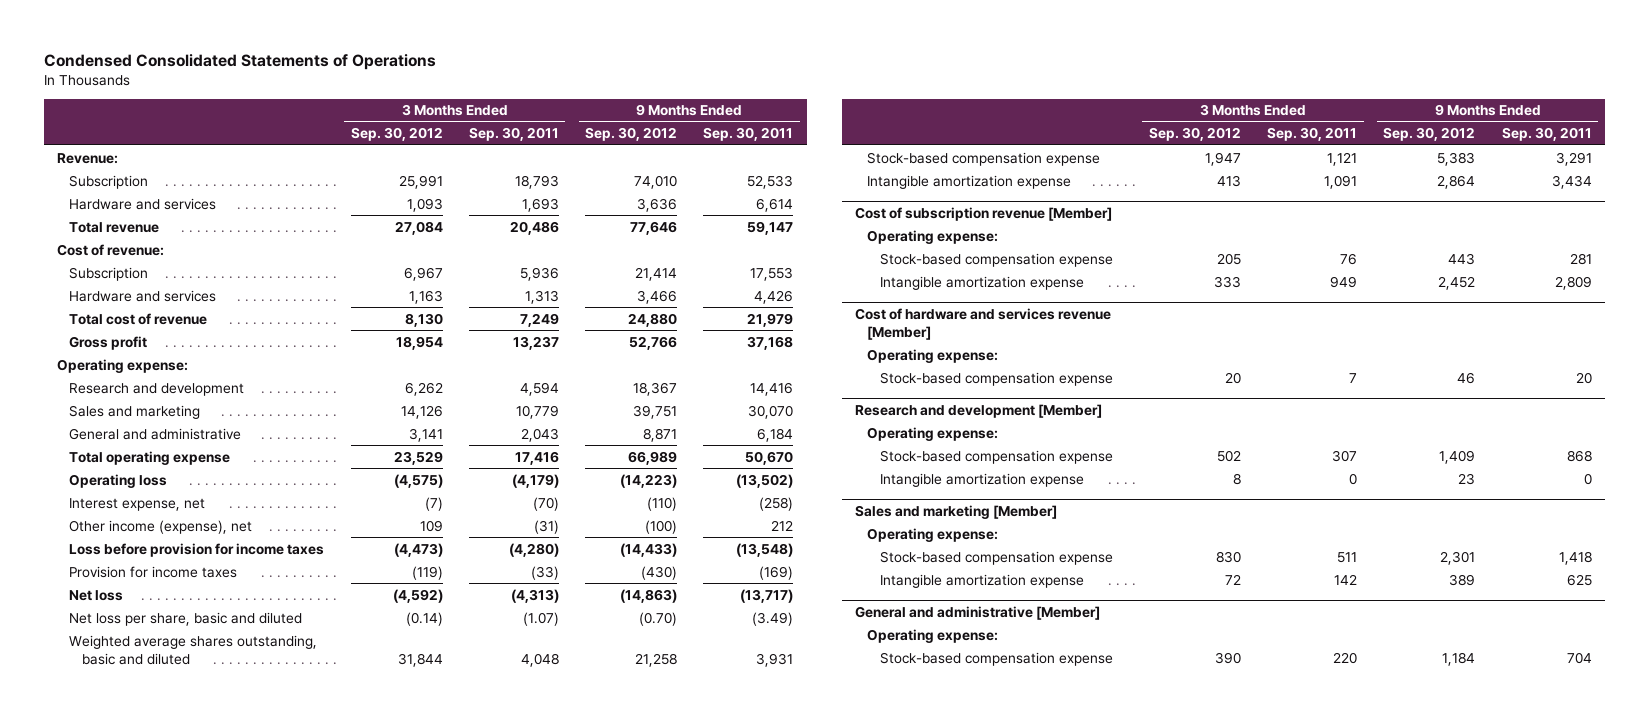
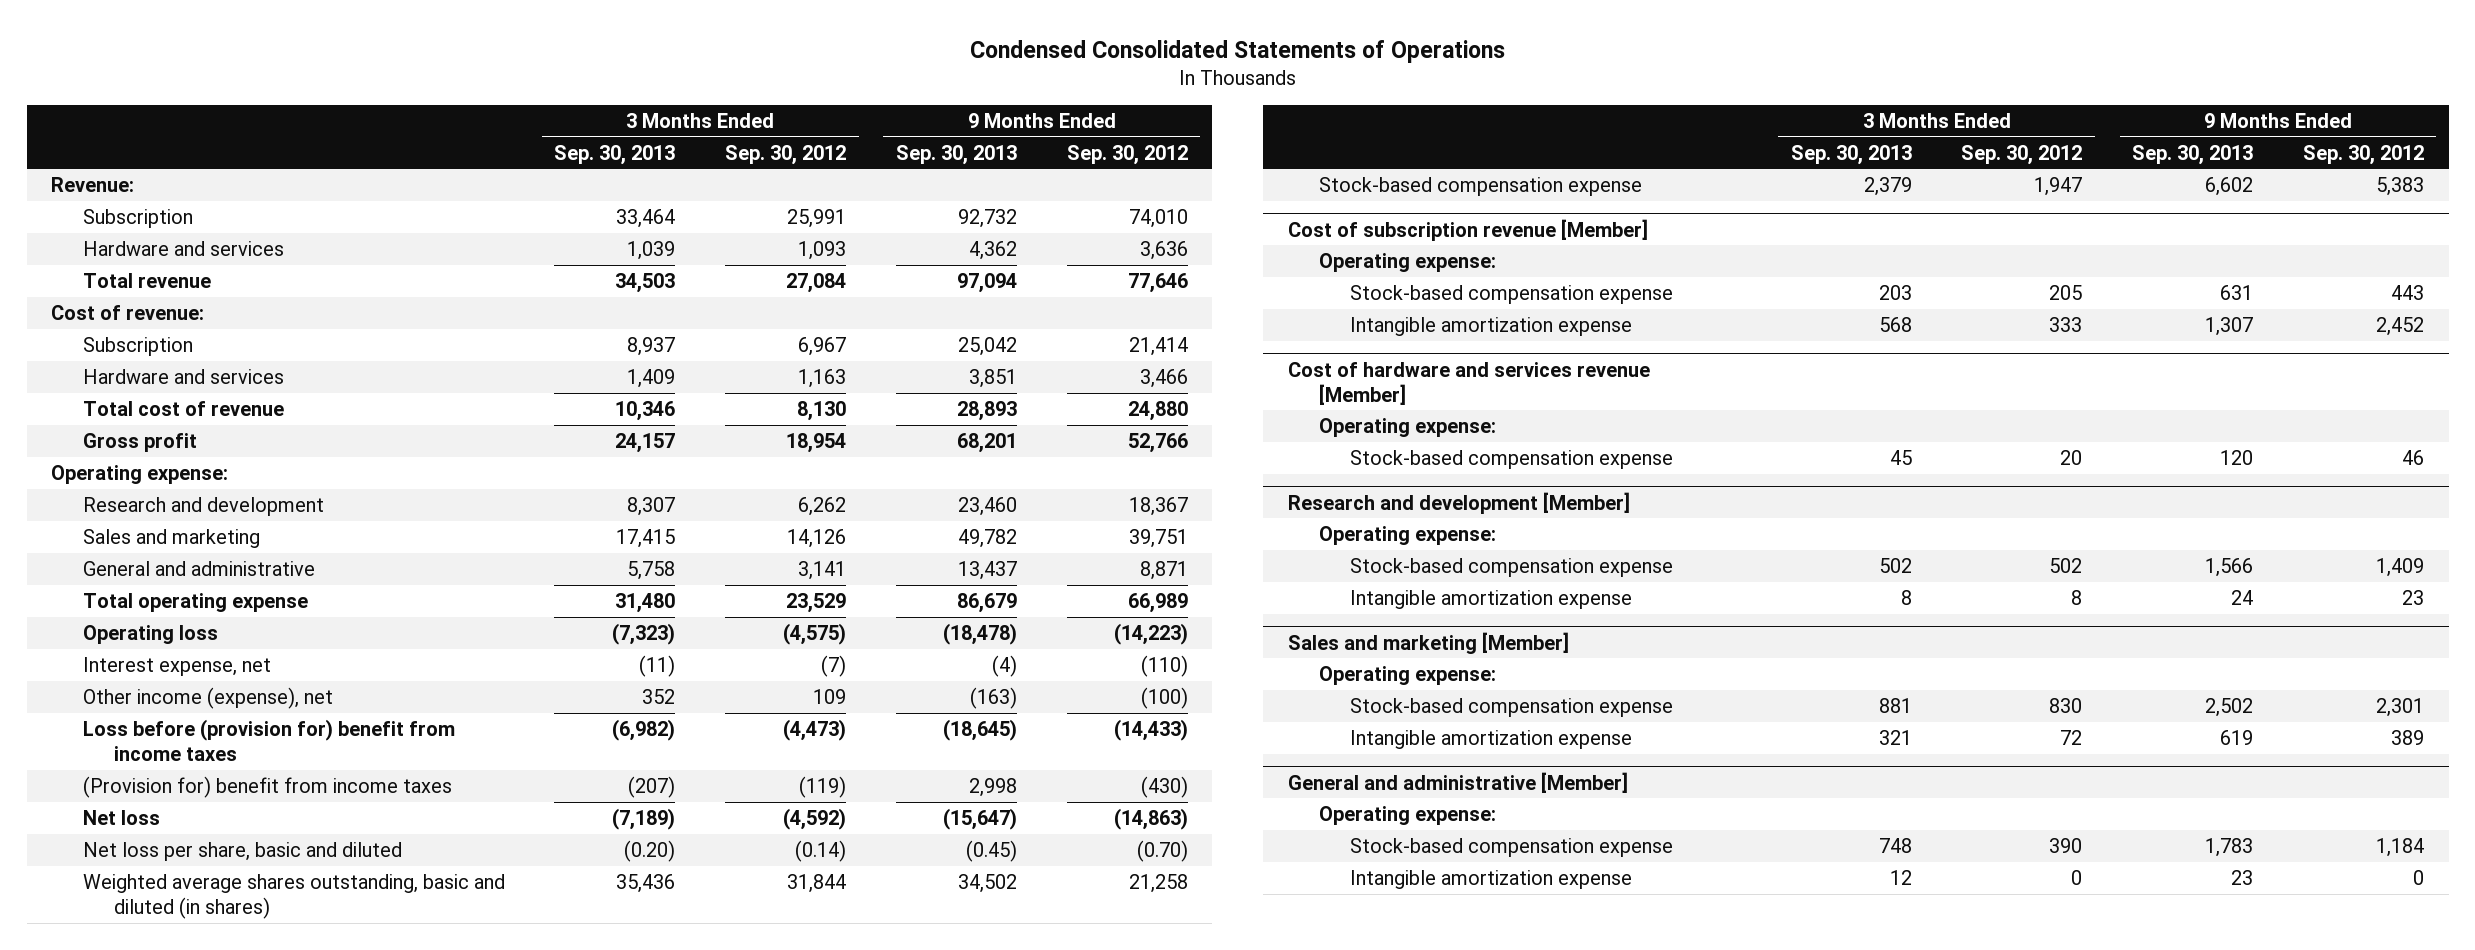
[468,127,559,142] Sep. 30, 2011 -> none
[703,127,794,142] Sep. 30, 2011 -> none
none -> [554,144,676,165] Sep. 30, 2013
none -> [895,144,1017,165] Sep. 30, 2013
[69,542,325,557] Loss before provision for income taxes -> [82,718,455,762] Loss before (provision for) benefit from income taxes
[69,565,238,578] Provision for income taxes -> [82,775,452,798] (Provision for) benefit from income taxes
[69,634,318,665] Weighted average shares outstanding, basic and diluted -> [82,873,505,920] Weighted average shares outstanding, basic and diluted (in shares)
[867,174,1072,189] Intangible amortization expense -> none
none -> [1350,869,1633,889] Intangible amortization expense

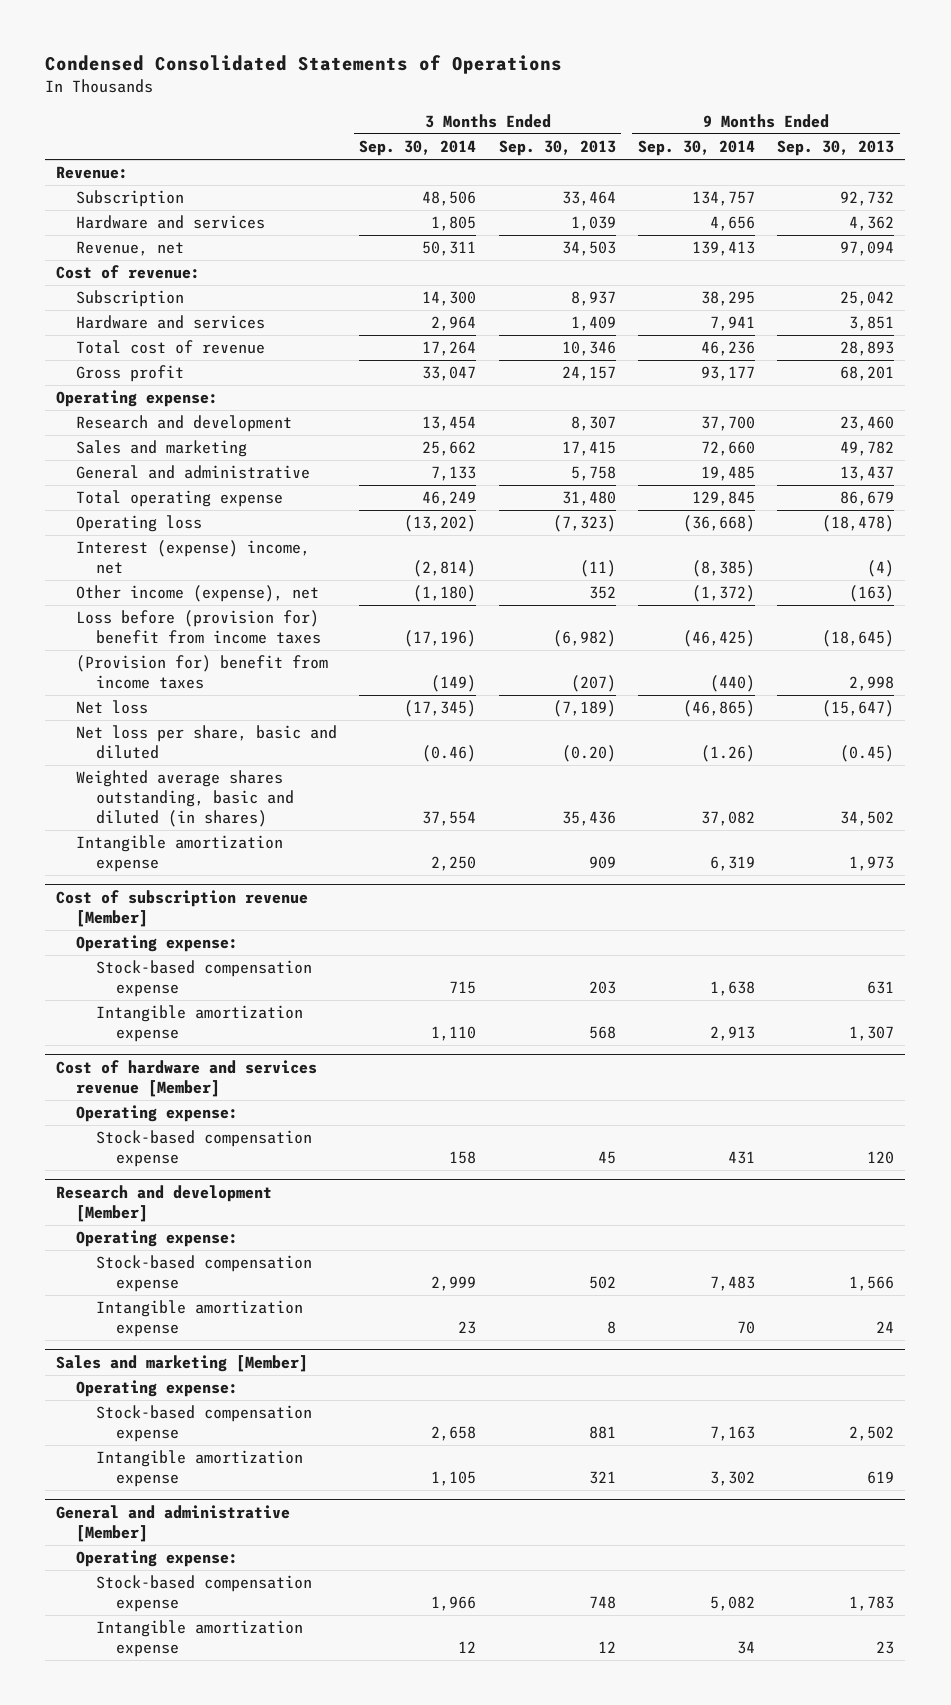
[725,144,847,165] Sep. 30, 2012 -> none
[1066,144,1188,165] Sep. 30, 2012 -> none
none -> [359,140,477,157] Sep. 30, 2014
none -> [638,140,756,157] Sep. 30, 2014
[82,272,211,288] Total revenue -> [76,241,185,257] Revenue, net
[82,656,271,676] Interest expense, net -> [76,540,311,575] Interest (expense) income, net
[1318,176,1642,196] Stock-based compensation expense -> none
none -> [76,835,284,873] Intangible amortization expense

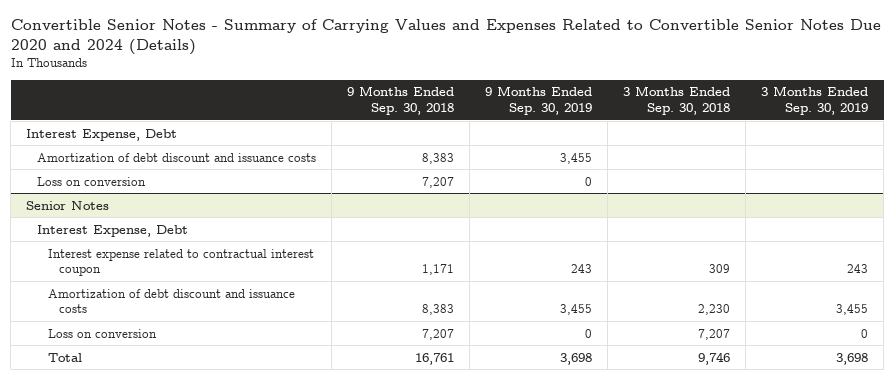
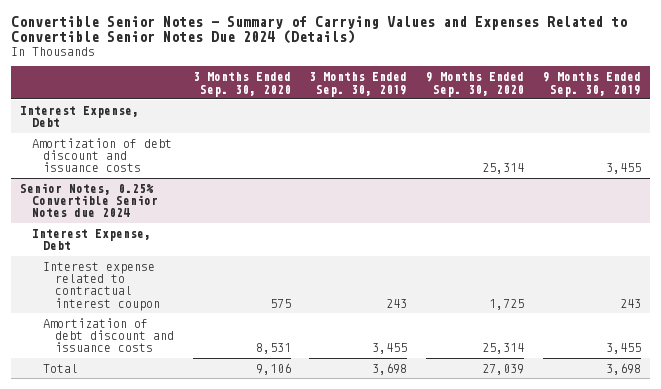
[10,19,881,56] Convertible Senior Notes - Summary of Carrying Values and Expenses Related to Convertible Senior Notes Due 2020 and 2024 (Details) -> [10,15,627,45] Convertible Senior Notes - Summary of Carrying Values and Expenses Related to Convertible Senior Notes Due 2024 (Details)
[347,86,455,116] 9 Months Ended Sep. 30, 2018 -> none
[623,86,731,116] 3 Months Ended Sep. 30, 2018 -> none
none -> [192,72,291,97] 3 Months Ended Sep. 30, 2020
none -> [425,72,524,97] 9 Months Ended Sep. 30, 2020
[37,176,147,186] Loss on conversion -> none
[26,200,110,210] Senior Notes -> none
none -> [20,182,158,218] Senior Notes, 0.25% Convertible Senior Notes due 2024
[47,328,157,338] Loss on conversion -> none

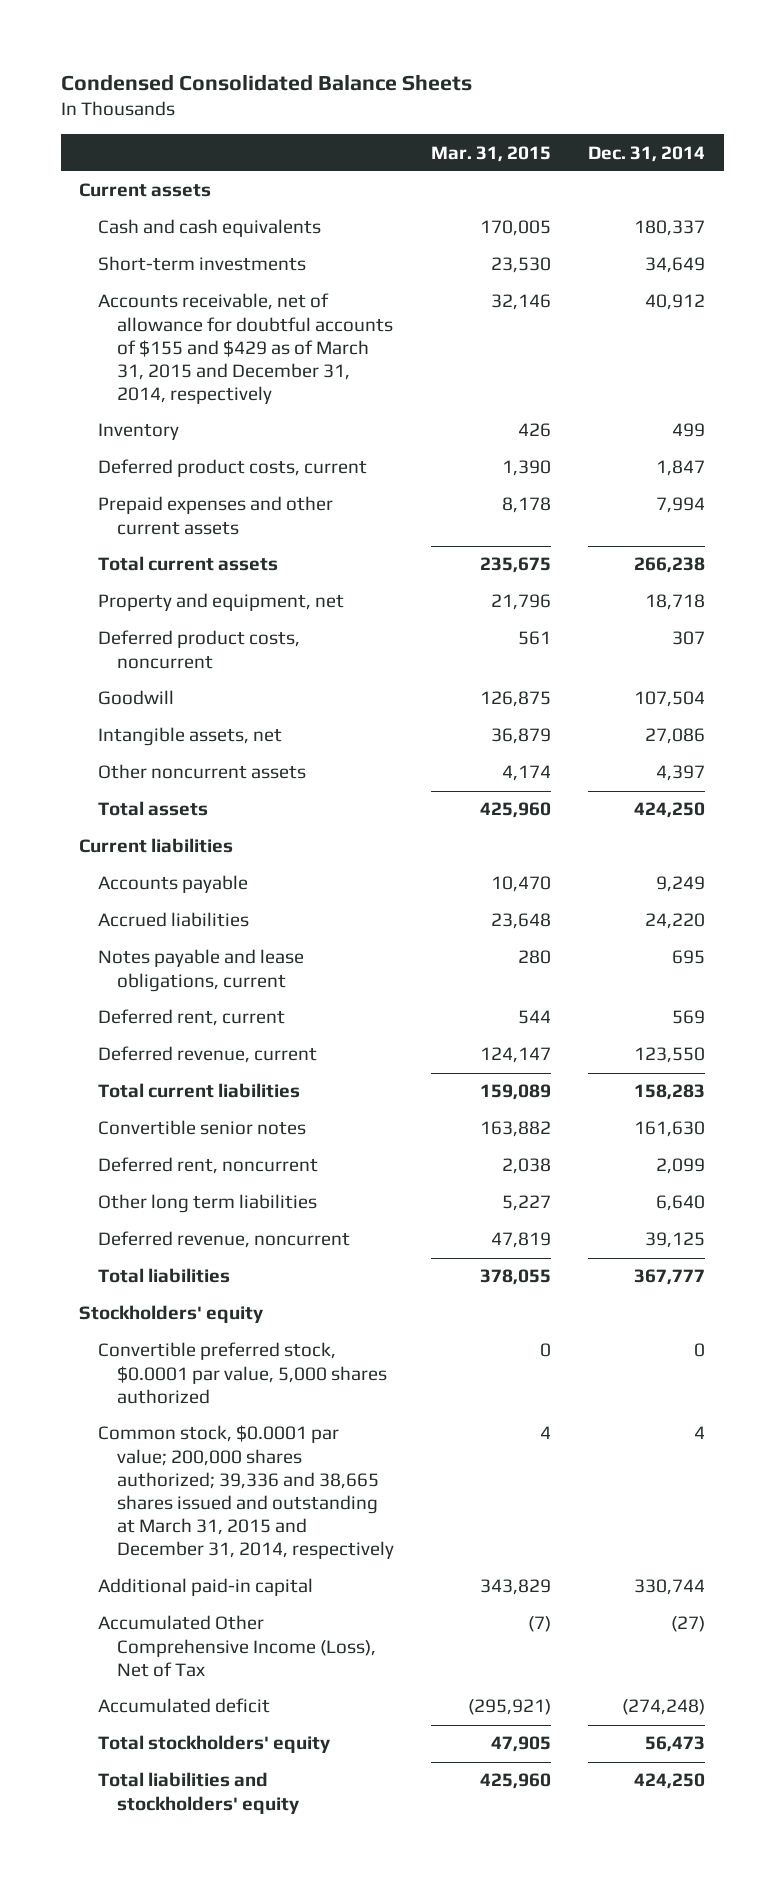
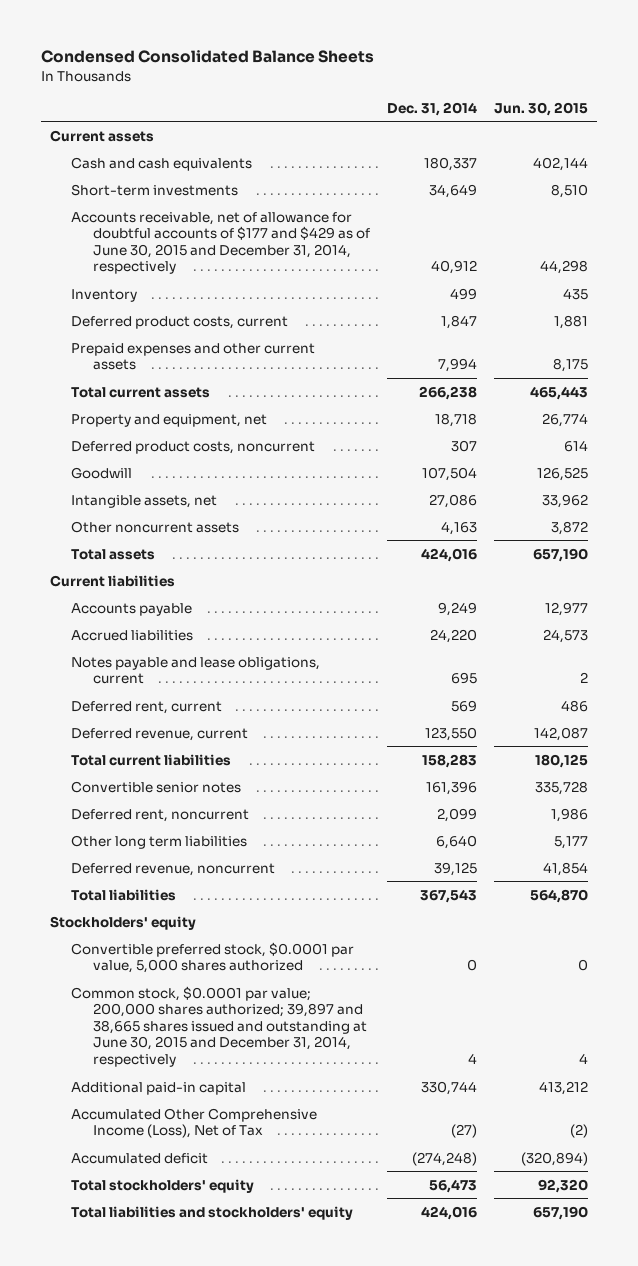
[431,145,552,162] Mar. 31, 2015 -> none
none -> [494,101,589,116] Jun. 30, 2015
[98,293,394,405] Accounts receivable, net of allowance for doubtful accounts of $155 and $429 as of March 31, 2015 and December 31, 2014, respectively -> [71,211,371,275] Accounts receivable, net of allowance for doubtful accounts of $177 and $429 as of June 30, 2015 and December 31, 2014, respectively
[656,765,706,782] 4,397 -> [441,520,478,535] 4,163
[634,802,706,819] 424,250 -> [421,547,478,562] 424,016
[634,1121,706,1138] 161,630 -> [426,780,478,795] 161,396
[634,1269,706,1286] 367,777 -> [420,888,478,903] 367,543
[98,1425,395,1560] Common stock, $0.0001 par value; 200,000 shares authorized; 39,336 and 38,665 shares issued and outstanding at March 31, 2015 and December 31, 2014, respectively -> [71,985,368,1068] Common stock, $0.0001 par value; 200,000 shares authorized; 39,897 and 38,665 shares issued and outstanding at June 30, 2015 and December 31, 2014, respectively
[634,1773,706,1790] 424,250 -> [421,1205,478,1220] 424,016

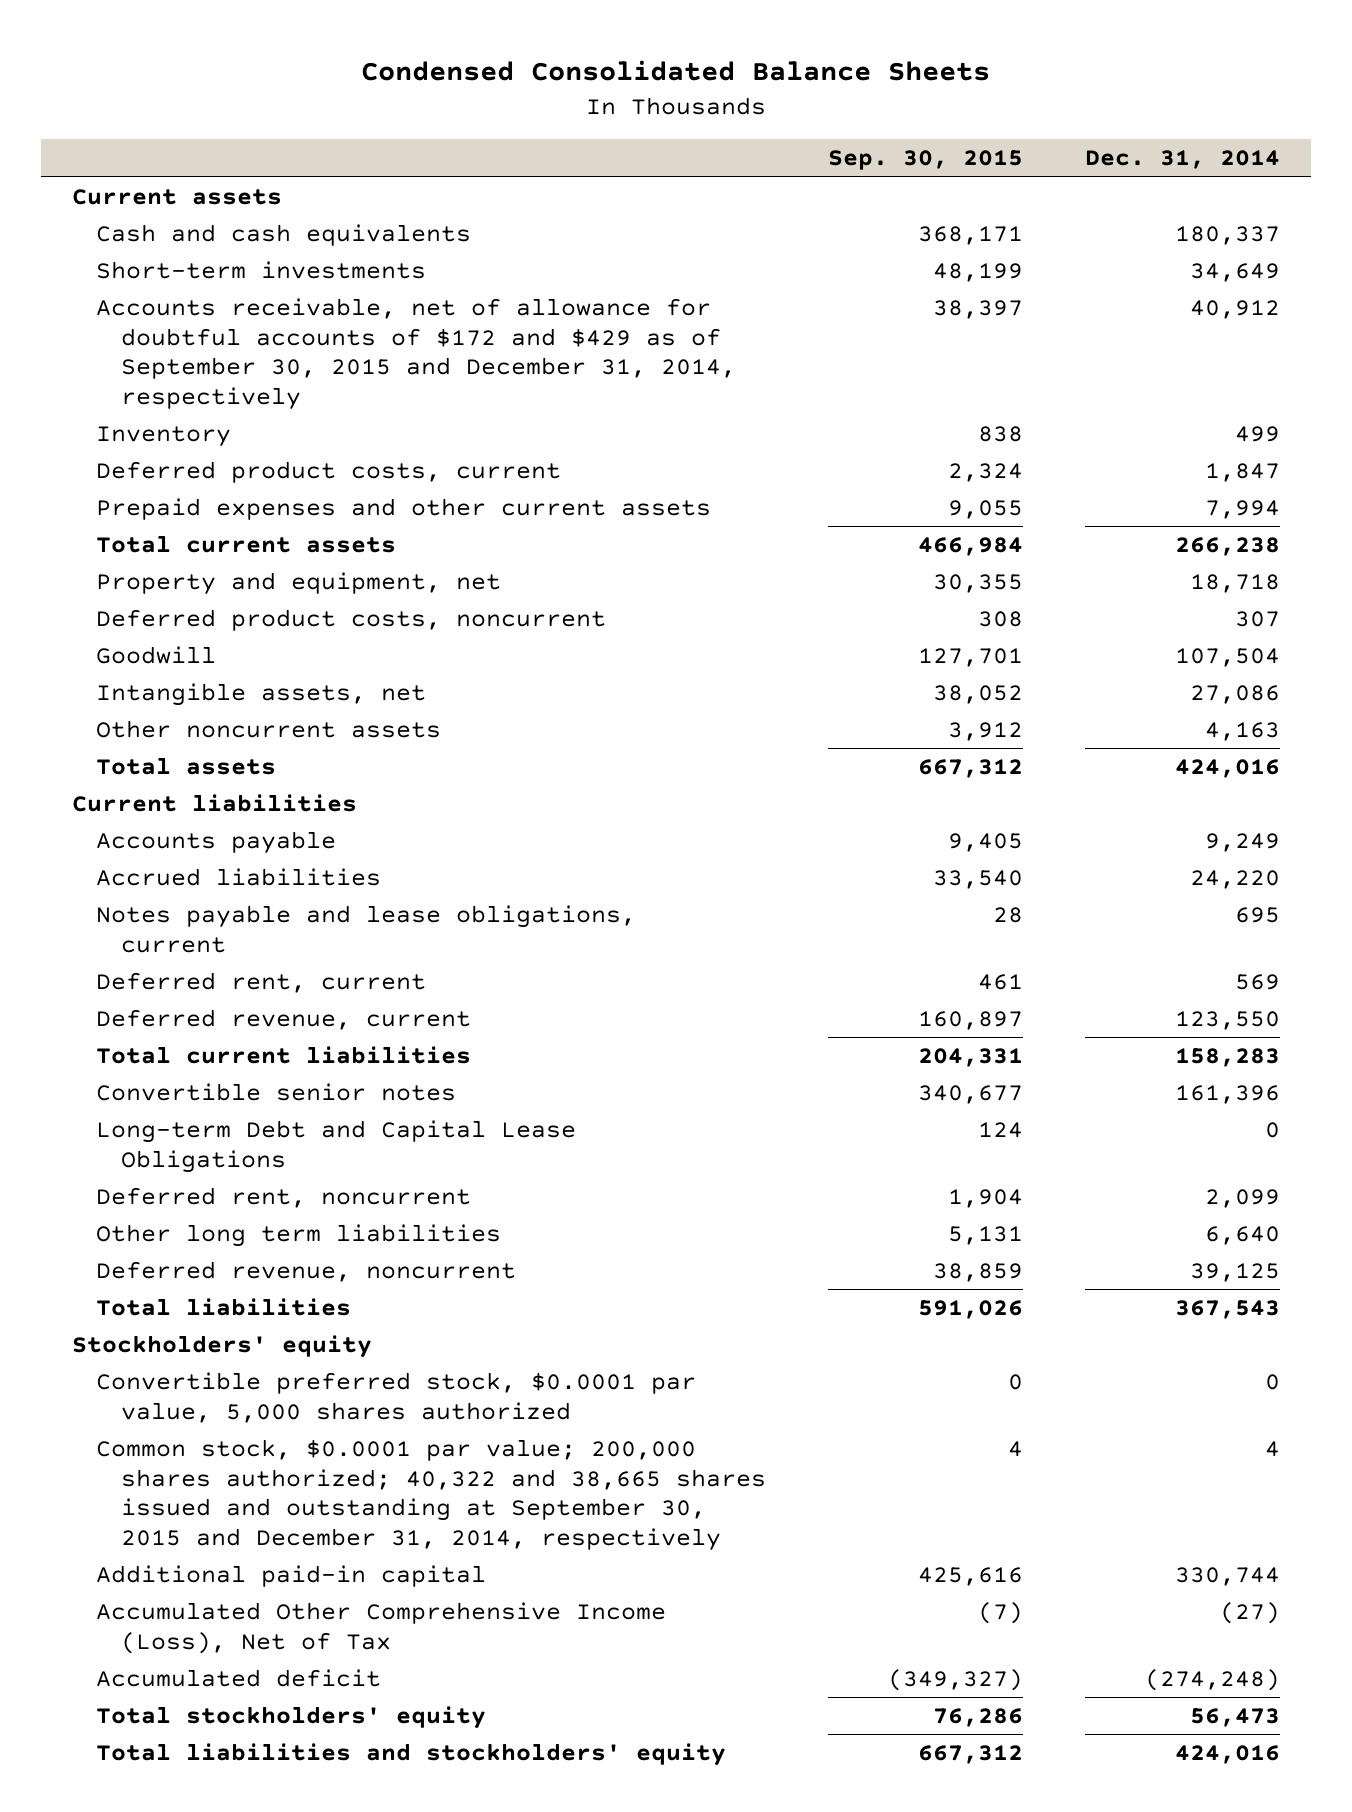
[494,101,589,116] Jun. 30, 2015 -> none
none -> [827,150,1023,171] Sep. 30, 2015
[71,211,371,275] Accounts receivable, net of allowance for doubtful accounts of $177 and $429 as of June 30, 2015 and December 31, 2014, respectively -> [96,298,736,410] Accounts receivable, net of allowance for doubtful accounts of $172 and $429 as of September 30, 2015 and December 31, 2014, respectively
none -> [96,1120,577,1173] Long-term Debt and Capital Lease Obligations
[71,985,368,1068] Common stock, $0.0001 par value; 200,000 shares authorized; 39,897 and 38,665 shares issued and outstanding at June 30, 2015 and December 31, 2014, respectively -> [96,1439,766,1551] Common stock, $0.0001 par value; 200,000 shares authorized; 40,322 and 38,665 shares issued and outstanding at September 30, 2015 and December 31, 2014, respectively

